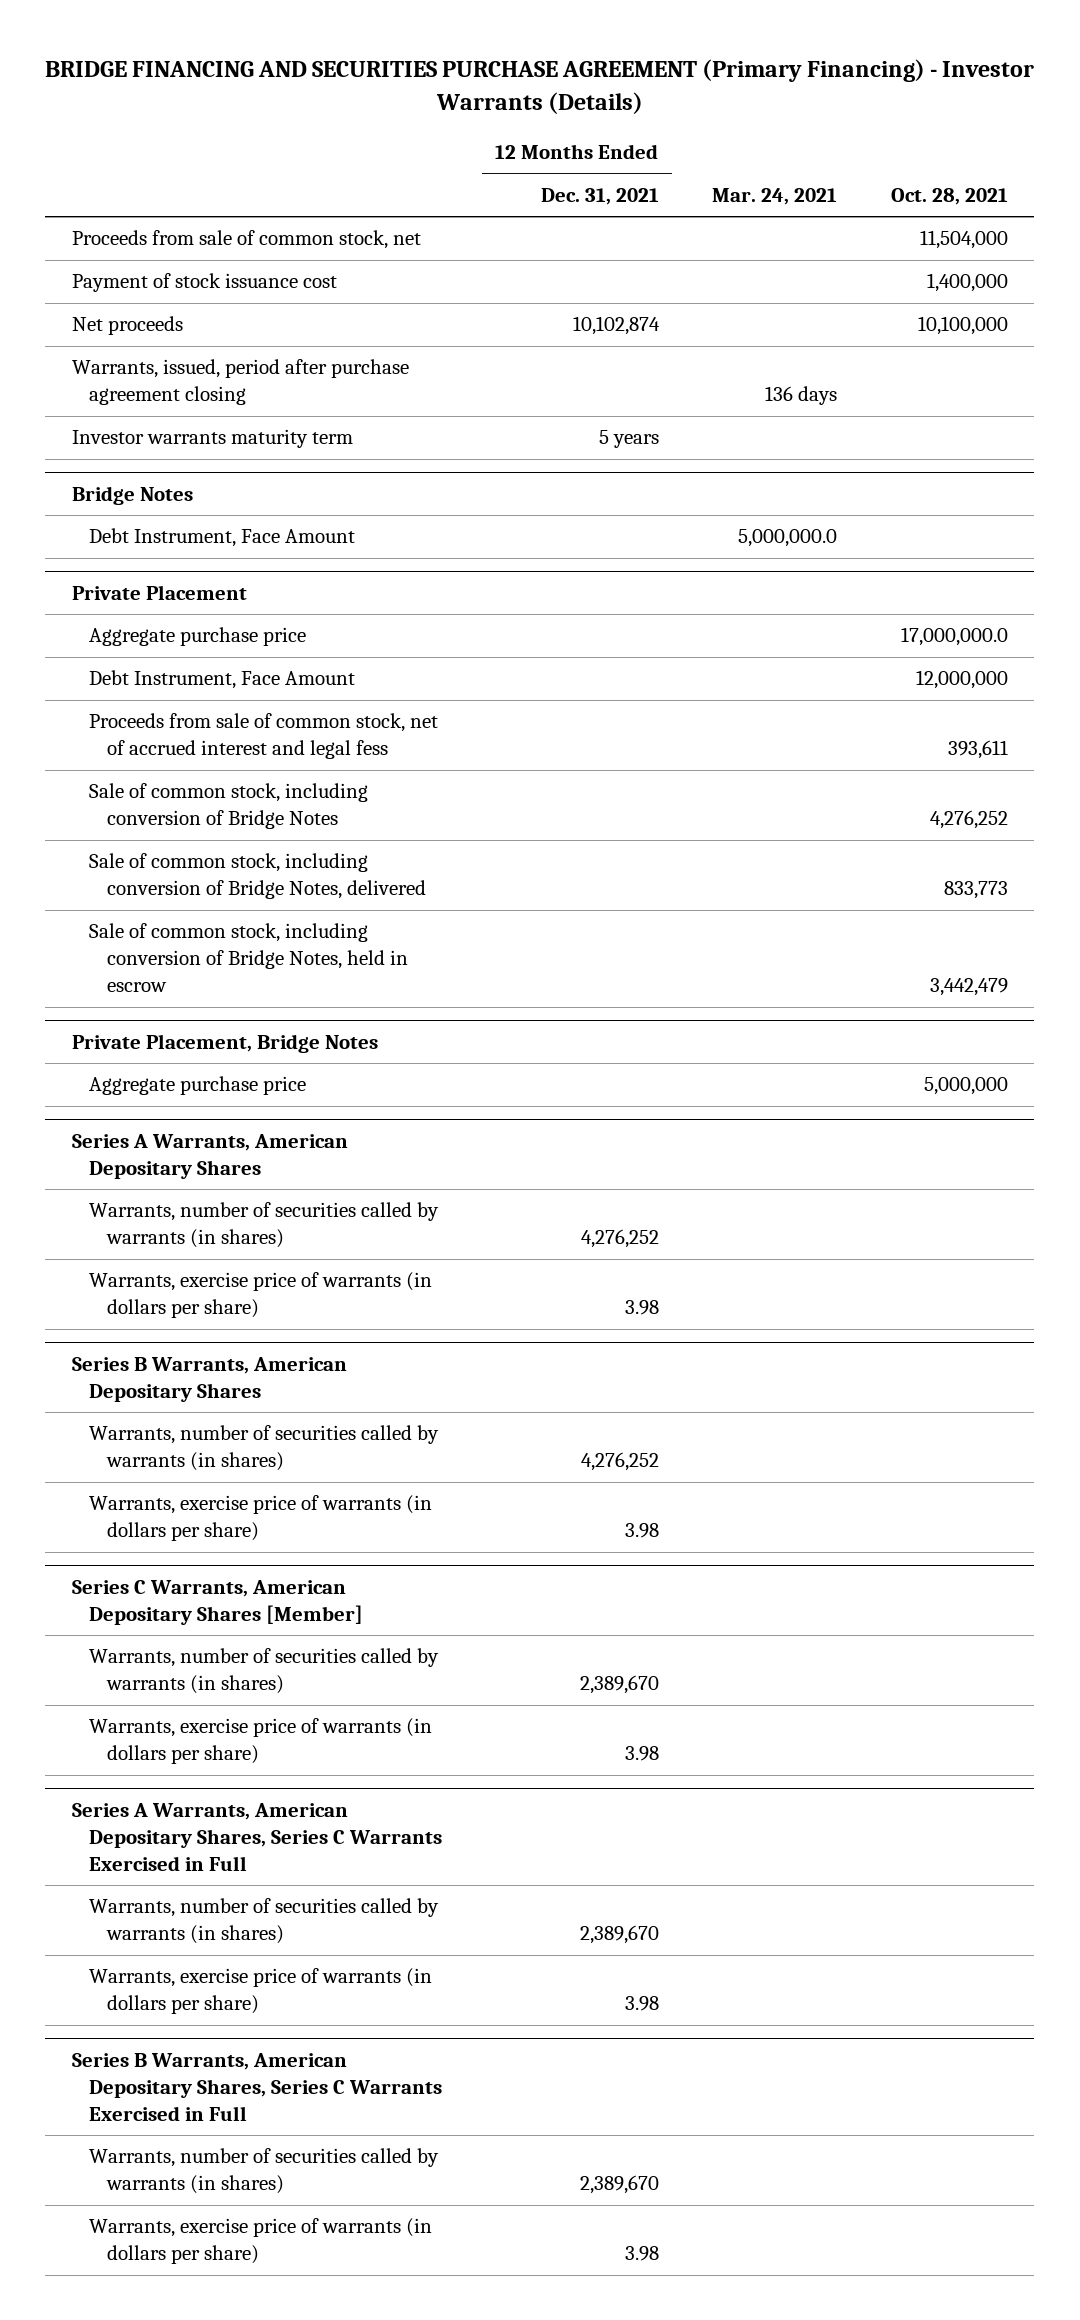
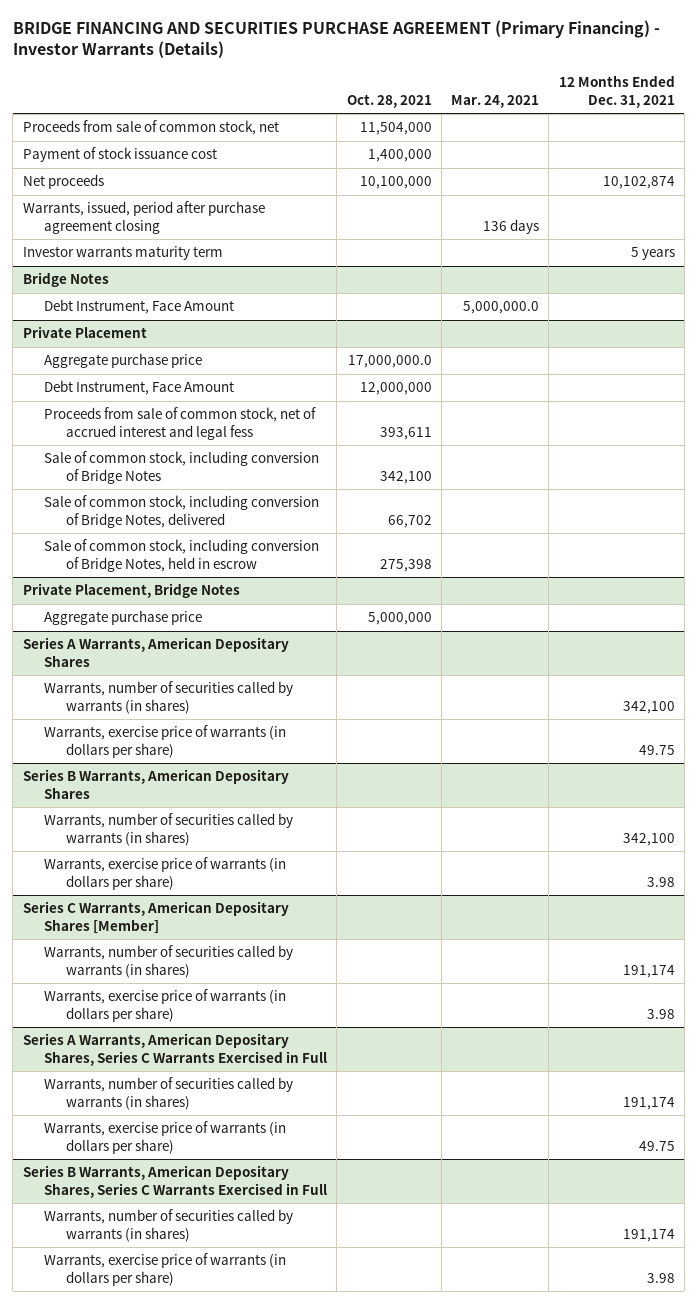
[929,810,1008,830] 4,276,252 -> [379,471,432,485] 342,100
[943,881,1008,900] 833,773 -> [387,515,432,529] 66,702
[929,978,1008,997] 3,442,479 -> [379,559,432,573] 275,398
[580,1229,659,1249] 4,276,252 -> [622,701,675,715] 342,100
[624,1300,659,1316] 3.98 -> [638,745,675,756] 49.75
[580,1452,659,1472] 4,276,252 -> [622,833,675,847] 342,100
[579,1675,659,1695] 2,389,670 -> [622,965,675,979] 191,174
[579,1925,659,1945] 2,389,670 -> [622,1097,675,1111] 191,174
[624,1996,659,2012] 3.98 -> [638,1141,675,1152] 49.75
[579,2175,659,2195] 2,389,670 -> [622,1229,675,1243] 191,174

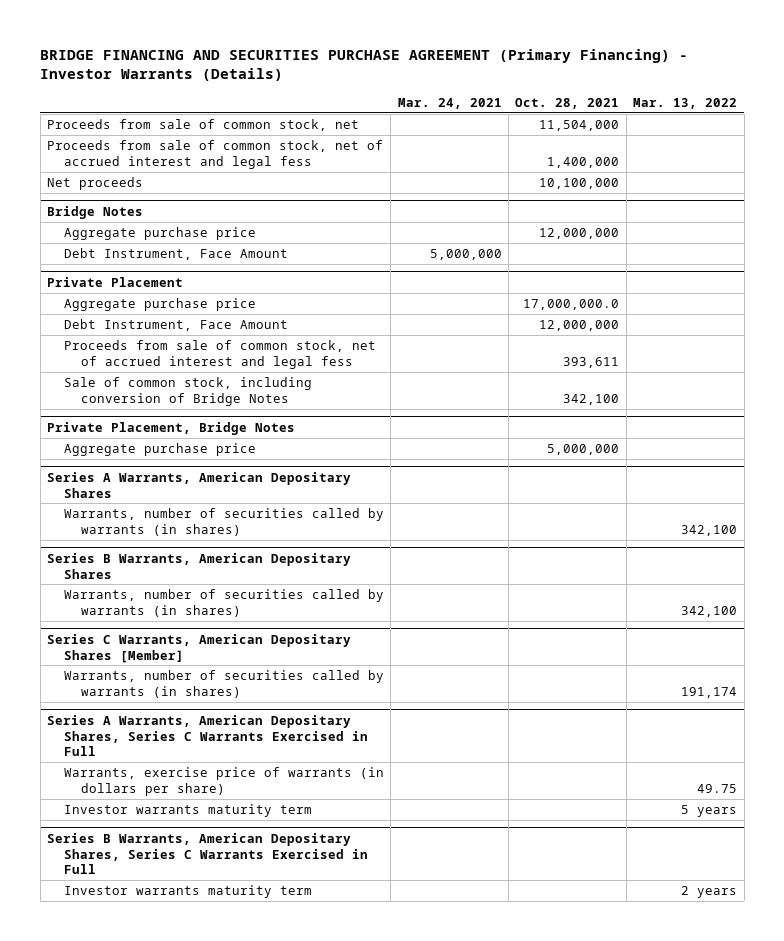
[558,75,675,109] 12 Months Ended Dec. 31, 2021 -> none
none -> [633,97,738,109] Mar. 13, 2022
[22,147,217,163] Payment of stock issuance cost -> none
none -> [47,139,384,169] Proceeds from sale of common stock, net of accrued interest and legal fess
[22,201,265,235] Warrants, issued, period after purchase agreement closing -> none
[22,246,223,261] Investor warrants maturity term -> none
none -> [63,226,256,240] Aggregate purchase price
[463,301,540,315] 5,000,000.0 -> [429,248,502,260] 5,000,000
[44,495,320,529] Sale of common stock, including conversion of Bridge Notes, delivered -> none
[44,539,320,573] Sale of common stock, including conversion of Bridge Notes, held in escrow -> none
[44,725,287,759] Warrants, exercise price of warrants (in dollars per share) -> none
[44,857,287,891] Warrants, exercise price of warrants (in dollars per share) -> none
[44,989,287,1023] Warrants, exercise price of warrants (in dollars per share) -> none
[44,1077,294,1111] Warrants, number of securities called by warrants (in shares) -> none
none -> [63,803,312,817] Investor warrants maturity term
[44,1209,294,1243] Warrants, number of securities called by warrants (in shares) -> none
[44,1253,287,1287] Warrants, exercise price of warrants (in dollars per share) -> none
none -> [63,884,312,898] Investor warrants maturity term

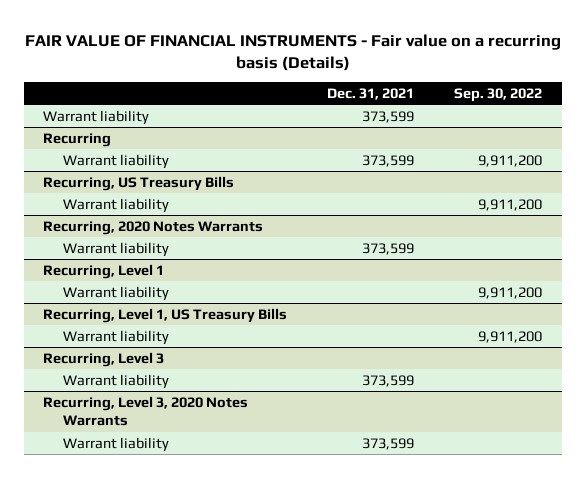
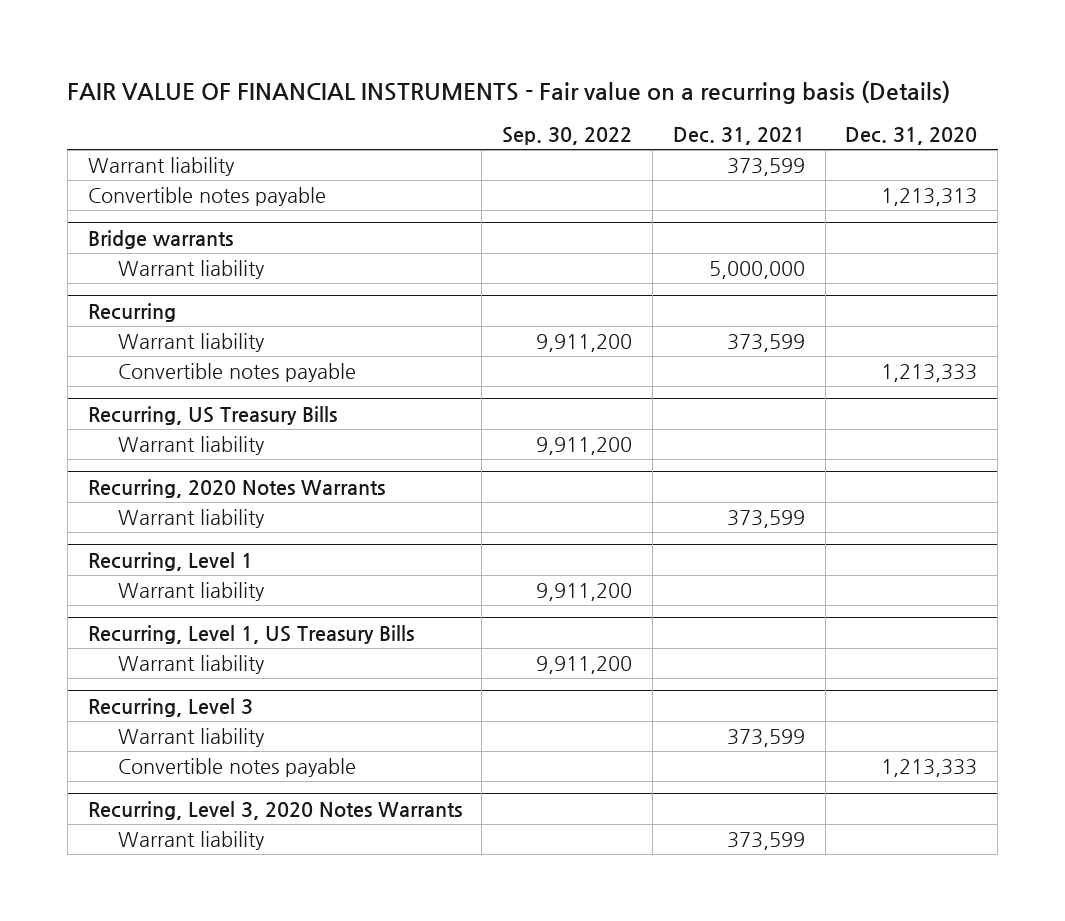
none -> [845,127,978,146] Dec. 31, 2020
none -> [87,187,326,207] Convertible notes payable
none -> [87,229,233,249] Bridge warrants
none -> [117,260,265,280] Warrant liability
none -> [117,363,356,383] Convertible notes payable
none -> [117,758,356,778] Convertible notes payable

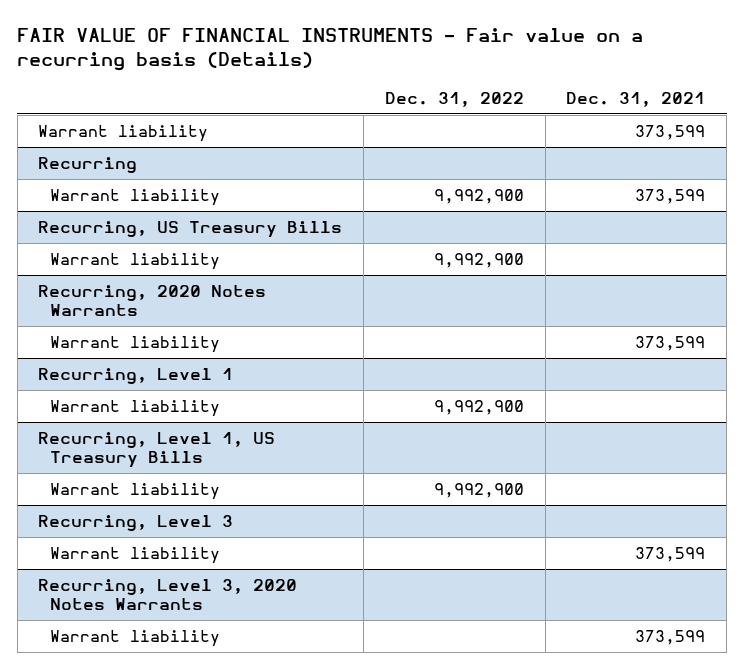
[502,127,633,146] Sep. 30, 2022 -> none
[845,127,978,146] Dec. 31, 2020 -> none
none -> [384,92,524,108] Dec. 31, 2022
[87,187,326,207] Convertible notes payable -> none
[87,229,233,249] Bridge warrants -> none
[117,260,265,280] Warrant liability -> none
[117,363,356,383] Convertible notes payable -> none
[117,758,356,778] Convertible notes payable -> none

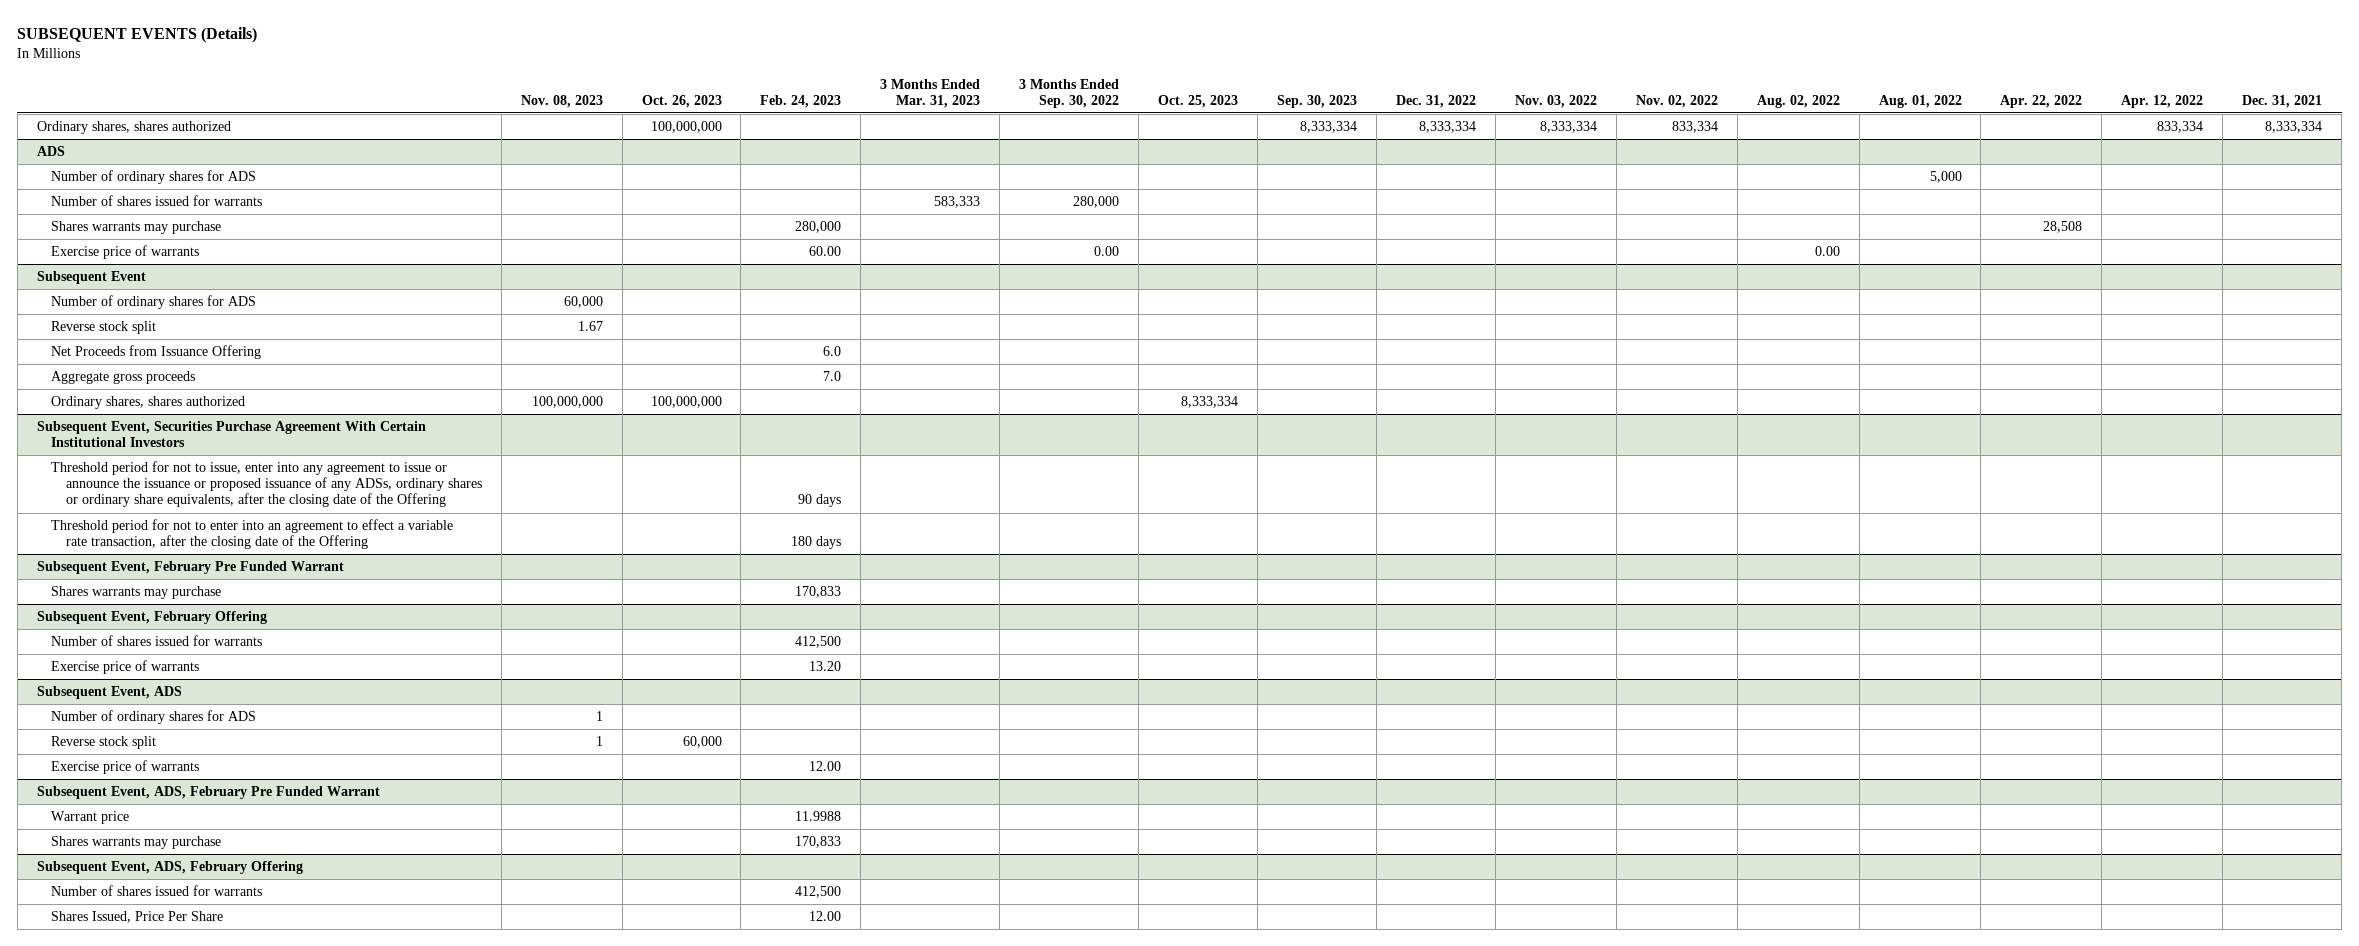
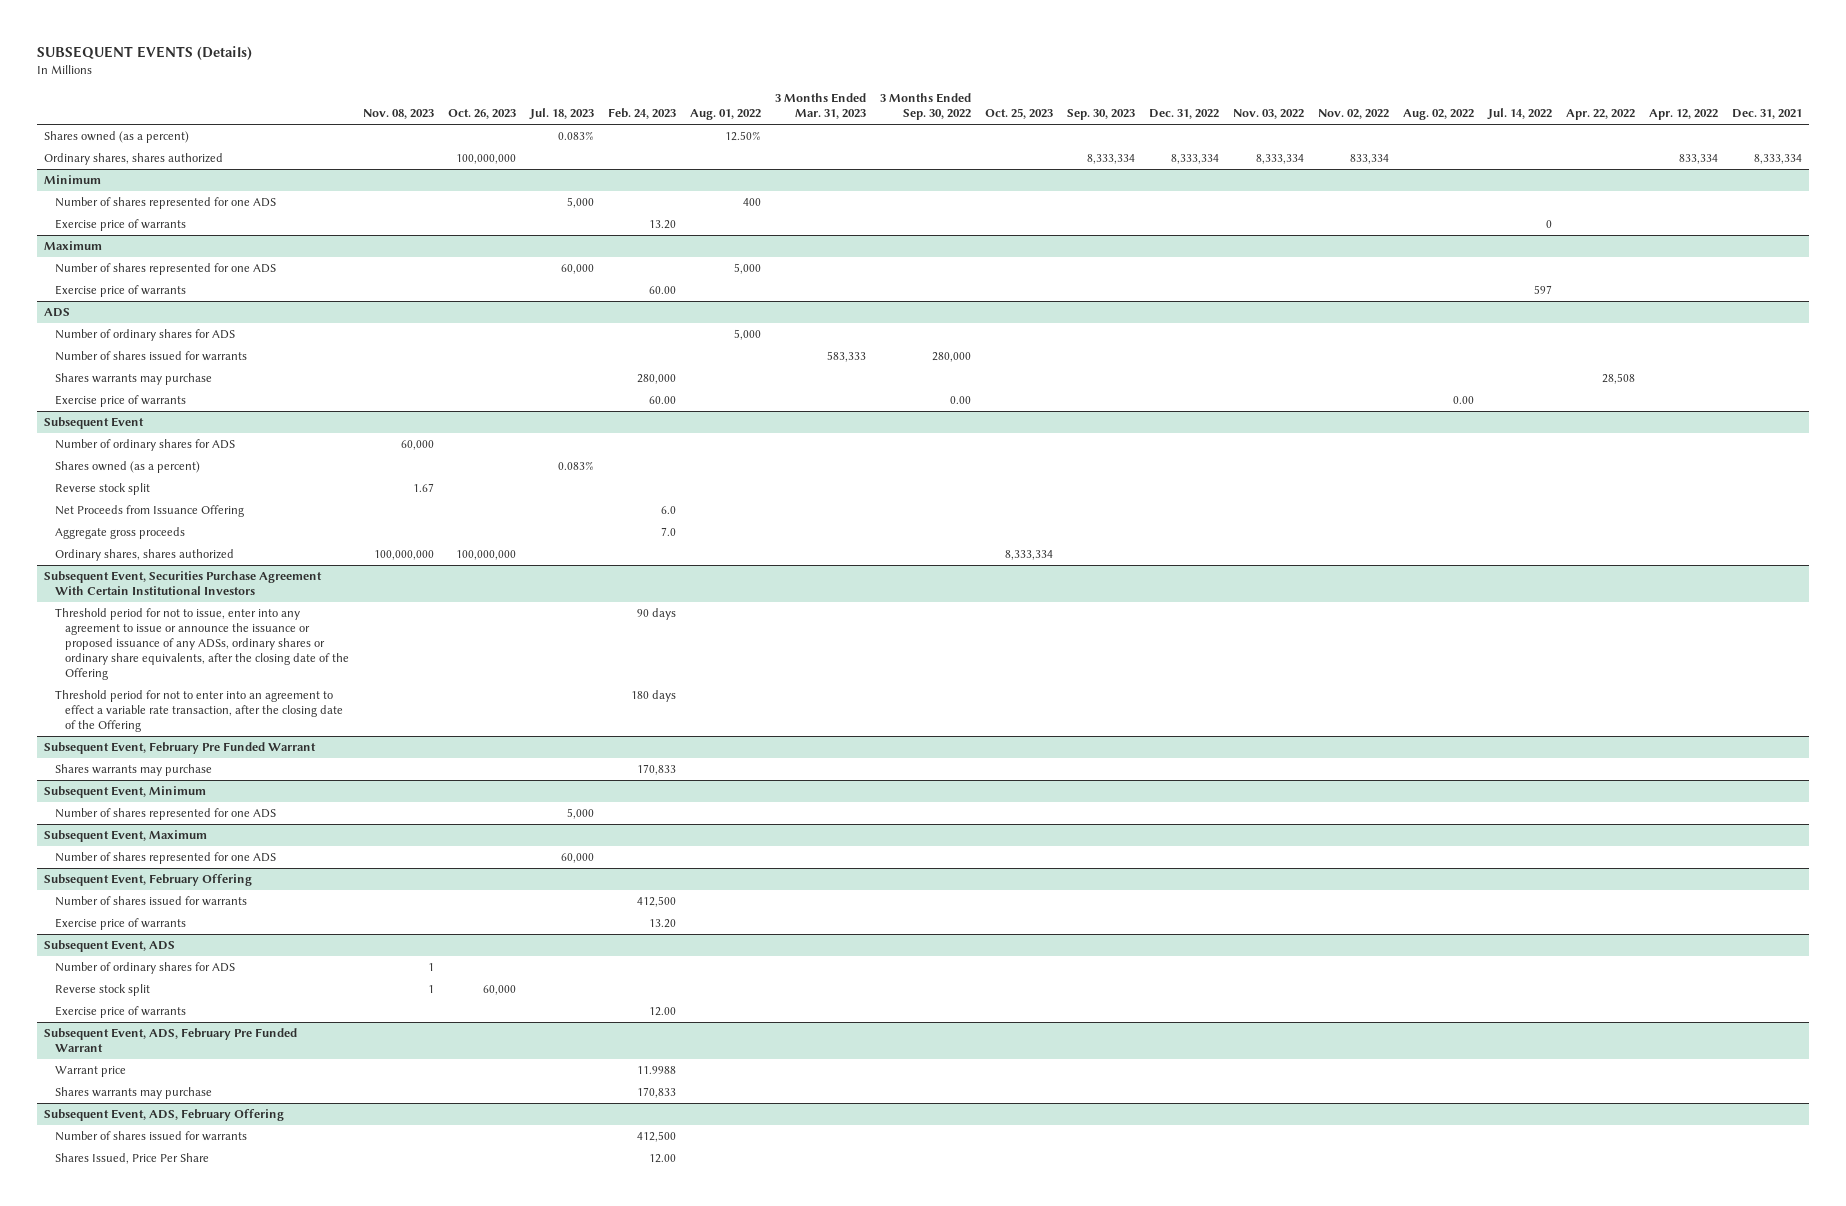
none -> [528,108,594,121] Jul. 18, 2023
none -> [1487,108,1553,121] Jul. 14, 2022
none -> [44,131,190,144] Shares owned (as a percent)
none -> [44,175,102,185] Minimum
none -> [54,197,276,210] Number of shares represented for one ADS
none -> [54,219,186,232] Exercise price of warrants
none -> [44,241,103,251] Maximum
none -> [54,263,276,276] Number of shares represented for one ADS
none -> [54,285,186,298] Exercise price of warrants
none -> [54,461,200,474] Shares owned (as a percent)
none -> [44,786,207,799] Subsequent Event, Minimum
none -> [54,808,276,821] Number of shares represented for one ADS
none -> [44,830,208,843] Subsequent Event, Maximum
none -> [54,852,276,865] Number of shares represented for one ADS

